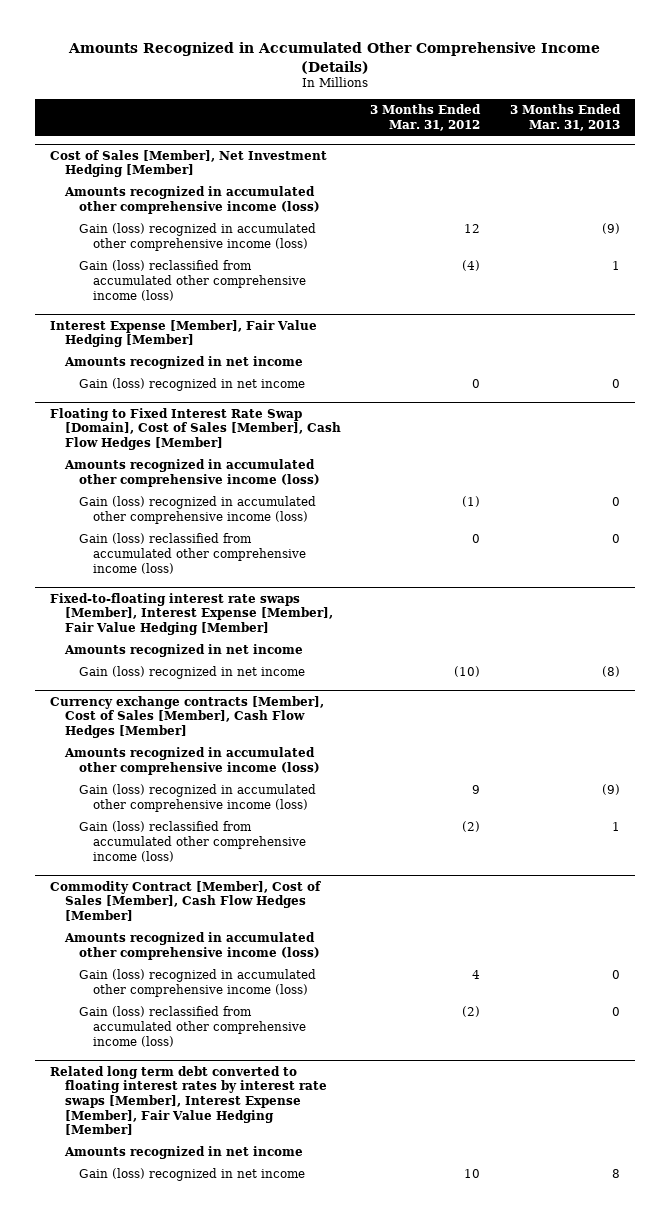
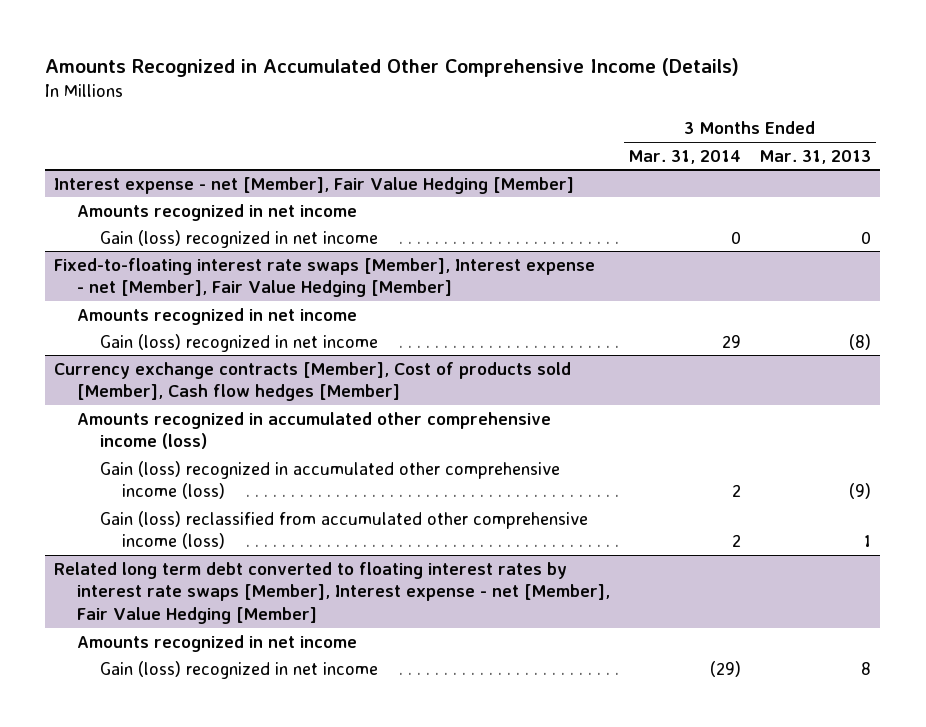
[370,104,482,132] 3 Months Ended Mar. 31, 2012 -> none
none -> [628,149,742,164] Mar. 31, 2014
[50,149,328,178] Cost of Sales [Member], Net Investment Hedging [Member] -> none
[63,186,321,215] Amounts recognized in accumulated other comprehensive income (loss) -> none
[79,223,317,252] Gain (loss) recognized in accumulated other comprehensive income (loss) -> none
[79,260,307,301] Gain (loss) reclassified from accumulated other comprehensive income (loss) -> none
[50,319,318,348] Interest Expense [Member], Fair Value Hedging [Member] -> [54,176,575,194] Interest expense - net [Member], Fair Value Hedging [Member]
[50,407,341,451] Floating to Fixed Interest Rate Swap [Domain], Cost of Sales [Member], Cash Flow Hedges [Member] -> none
[63,459,321,488] Amounts recognized in accumulated other comprehensive income (loss) -> none
[79,496,317,525] Gain (loss) recognized in accumulated other comprehensive income (loss) -> none
[79,533,307,574] Gain (loss) reclassified from accumulated other comprehensive income (loss) -> none
[50,592,333,636] Fixed-to-floating interest rate swaps [Member], Interest Expense [Member], Fair Value Hedging [Member] -> [54,257,596,298] Fixed-to-floating interest rate swaps [Member], Interest expense - net [Member], Fair Value Hedging [Member]
[50,695,325,739] Currency exchange contracts [Member], Cost of Sales [Member], Cash Flow Hedges [Member] -> [54,361,572,402] Currency exchange contracts [Member], Cost of products sold [Member], Cash flow hedges [Member]
[50,880,322,922] Commodity Contract [Member], Cost of Sales [Member], Cash Flow Hedges [Member] -> none
[63,932,321,961] Amounts recognized in accumulated other comprehensive income (loss) -> none
[79,969,317,998] Gain (loss) recognized in accumulated other comprehensive income (loss) -> none
[79,1006,307,1047] Gain (loss) reclassified from accumulated other comprehensive income (loss) -> none
[50,1065,327,1136] Related long term debt converted to floating interest rates by interest rate swaps [Member], Interest Expense [Member], Fair Value Hedging [Member] -> [54,561,611,625] Related long term debt converted to floating interest rates by interest rate swaps [Member], Interest expense - net [Member], Fair Value Hedging [Member]

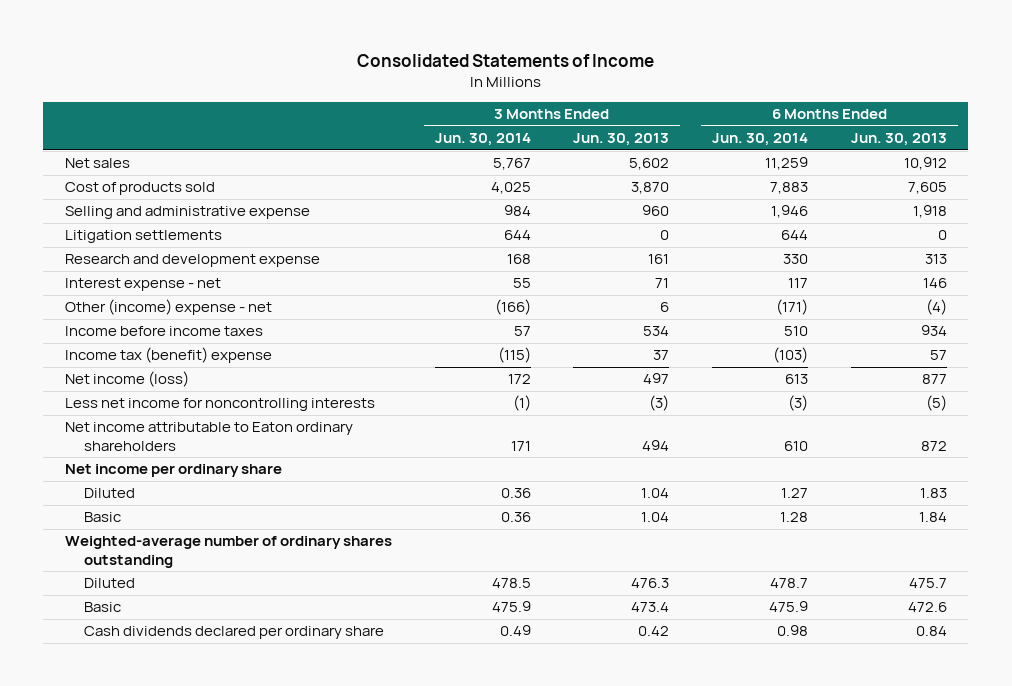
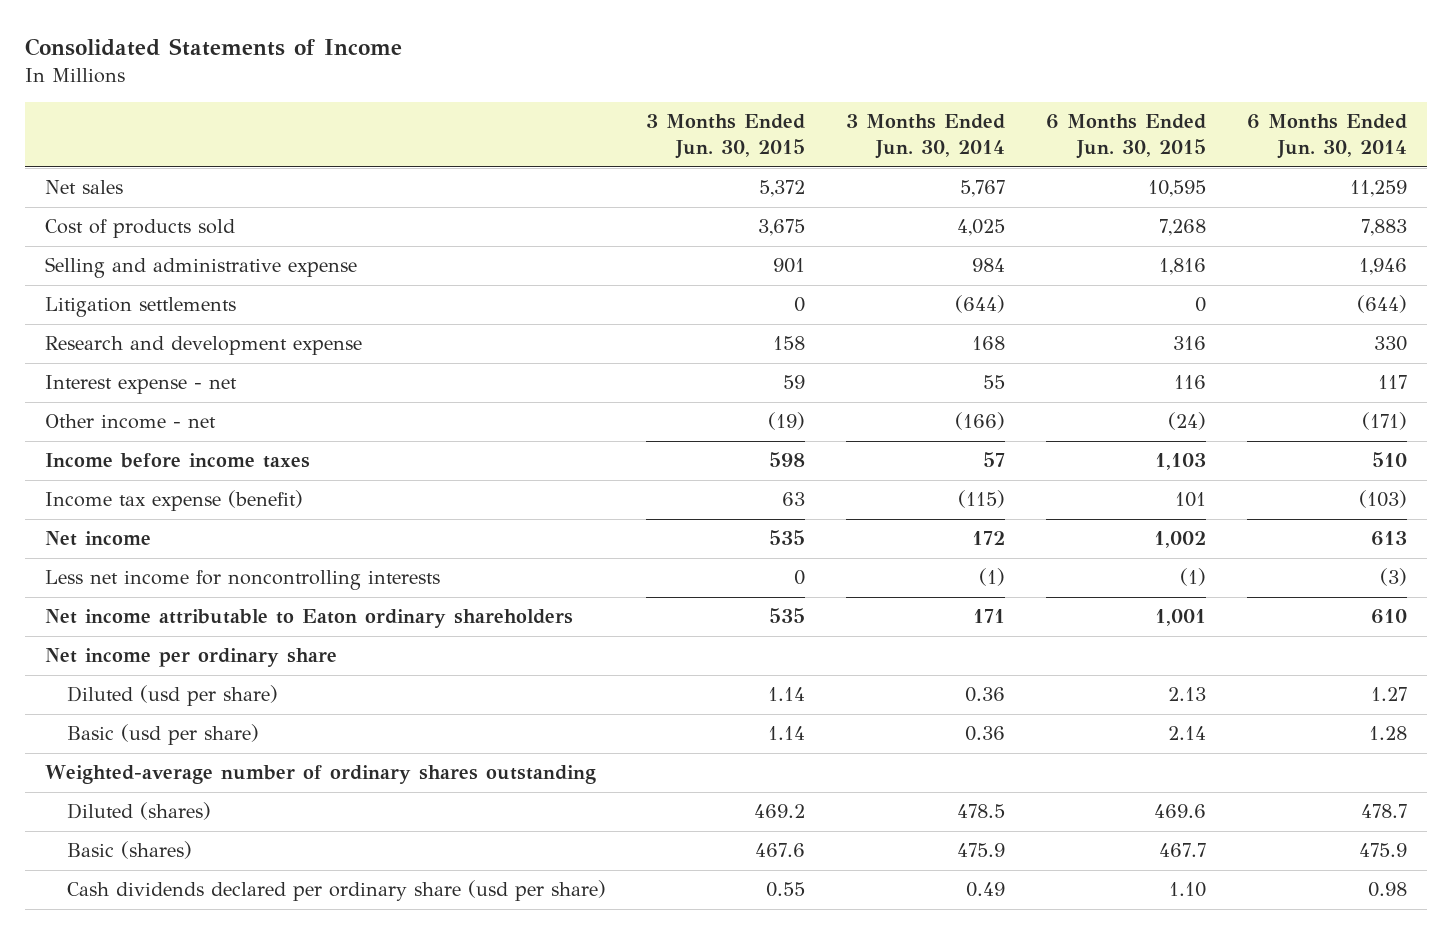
[573,133,670,147] Jun. 30, 2013 -> none
[850,133,947,147] Jun. 30, 2013 -> none
none -> [646,114,806,160] 3 Months Ended Jun. 30, 2015
none -> [1046,114,1207,160] 6 Months Ended Jun. 30, 2015
[503,230,531,241] 644 -> [955,295,1006,314] (644)
[781,230,809,241] 644 -> [1357,295,1408,314] (644)
[64,299,272,316] Other (income) expense - net -> [45,414,217,430] Other income - net
[64,347,272,364] Income tax (benefit) expense -> [45,490,304,512] Income tax expense (benefit)
[64,371,189,388] Net income (loss) -> [45,531,152,547] Net income
[84,488,136,499] Diluted -> [66,685,278,707] Diluted (usd per share)
[84,512,122,523] Basic -> [66,724,259,746] Basic (usd per share)
[84,578,136,589] Diluted -> [66,802,211,821] Diluted (shares)
[84,602,122,613] Basic -> [66,841,192,860] Basic (shares)
[84,626,385,640] Cash dividends declared per ordinary share -> [66,880,606,902] Cash dividends declared per ordinary share (usd per share)

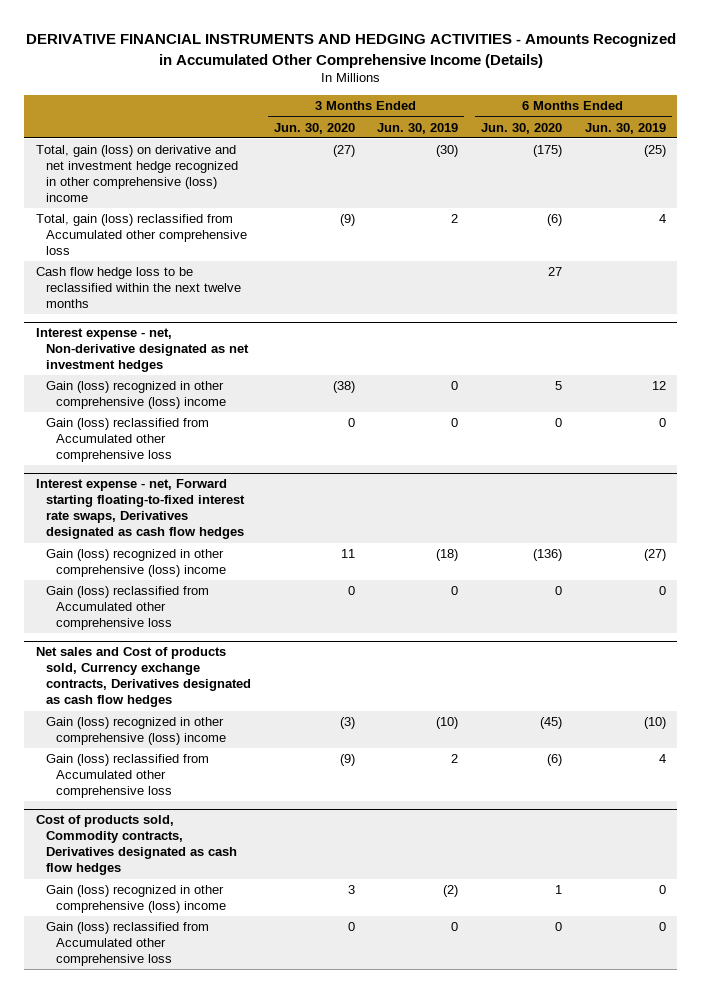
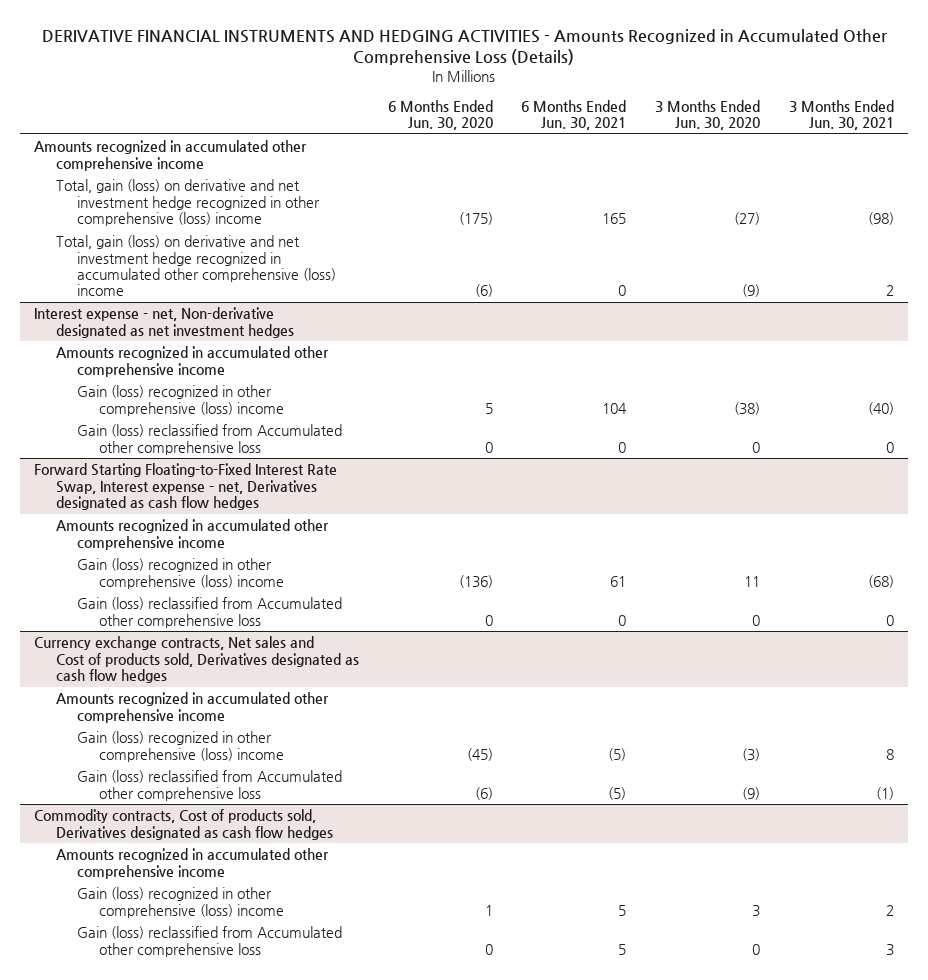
[25,33,676,68] DERIVATIVE FINANCIAL INSTRUMENTS AND HEDGING ACTIVITIES - Amounts Recognized in Accumulated Other Comprehensive Income (Details) -> [42,29,888,66] DERIVATIVE FINANCIAL INSTRUMENTS AND HEDGING ACTIVITIES - Amounts Recognized in Accumulated Other Comprehensive Loss (Details)
[377,122,459,134] Jun. 30, 2019 -> none
[584,122,666,134] Jun. 30, 2019 -> none
none -> [521,99,627,130] 6 Months Ended Jun. 30, 2021
none -> [788,99,894,130] 3 Months Ended Jun. 30, 2021
none -> [34,140,308,171] Amounts recognized in accumulated other comprehensive income
[35,267,241,309] Cash flow hedge loss to be reclassified within the next twelve months -> none
[35,214,247,256] Total, gain (loss) reclassified from Accumulated other comprehensive loss -> [55,235,337,297] Total, gain (loss) on derivative and net investment hedge recognized in accumulated other comprehensive (loss) income
none -> [55,346,329,377] Amounts recognized in accumulated other comprehensive income
[35,479,245,540] Interest expense - net, Forward starting floating-to-fixed interest rate swaps, Derivatives designated as cash flow hedges -> [34,463,338,510] Forward Starting Floating-to-Fixed Interest Rate Swap, Interest expense - net, Derivatives designated as cash flow hedges
none -> [55,519,329,550] Amounts recognized in accumulated other comprehensive income
[35,647,251,708] Net sales and Cost of products sold, Currency exchange contracts, Derivatives designated as cash flow hedges -> [34,636,359,683] Currency exchange contracts, Net sales and Cost of products sold, Derivatives designated as cash flow hedges
none -> [55,692,329,723] Amounts recognized in accumulated other comprehensive income
[35,815,237,876] Cost of products sold, Commodity contracts, Derivatives designated as cash flow hedges -> [34,809,333,840] Commodity contracts, Cost of products sold, Derivatives designated as cash flow hedges
none -> [55,848,329,879] Amounts recognized in accumulated other comprehensive income

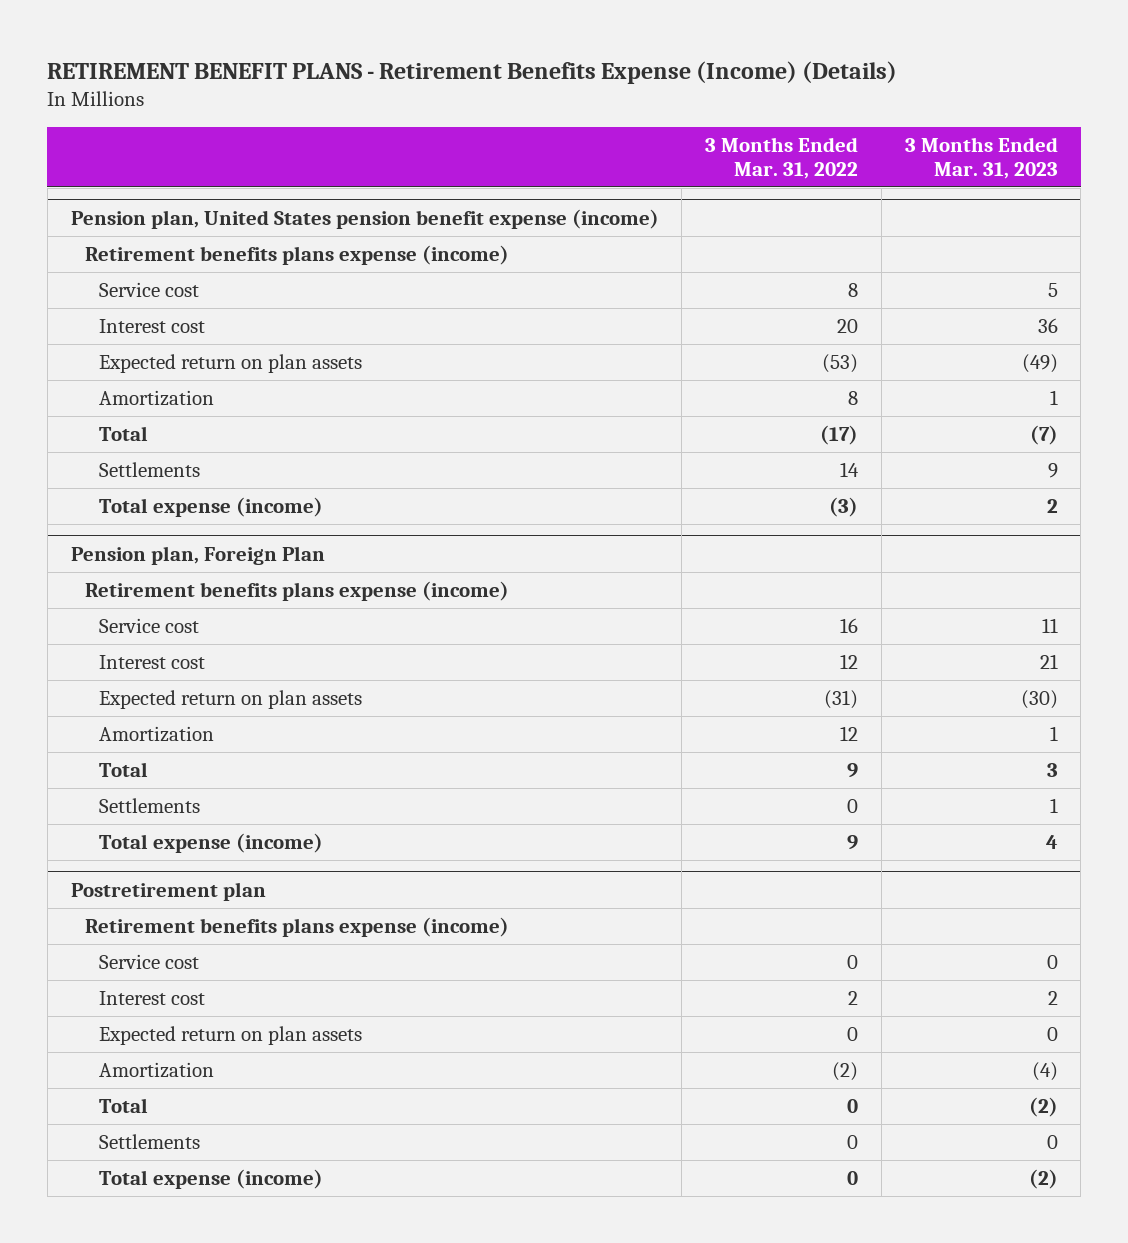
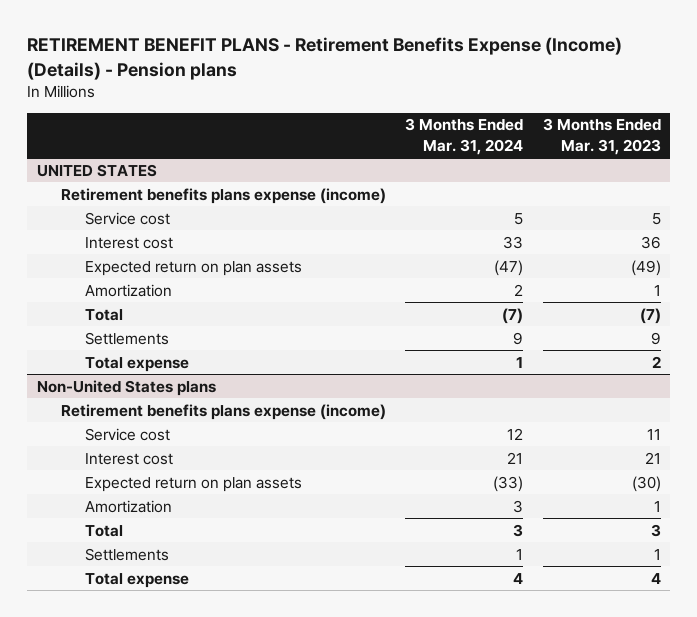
[47,61,898,85] RETIREMENT BENEFIT PLANS - Retirement Benefits Expense (Income) (Details) -> [26,37,622,80] RETIREMENT BENEFIT PLANS - Retirement Benefits Expense (Income) (Details) - Pension plans
[705,136,859,179] 3 Months Ended Mar. 31, 2022 -> none
none -> [405,118,524,155] 3 Months Ended Mar. 31, 2024
[70,208,659,229] Pension plan, United States pension benefit expense (income) -> none
none -> [36,163,157,177] UNITED STATES
[70,545,325,565] Pension plan, Foreign Plan -> none
[99,496,324,517] Total expense (income) -> [85,356,190,372] Total expense
none -> [36,379,216,396] Non-United States plans
[70,881,266,901] Postretirement plan -> none
[85,916,510,937] Retirement benefits plans expense (income) -> none
[99,953,200,969] Service cost -> none
[99,990,206,1005] Interest cost -> none
[99,1025,363,1045] Expected return on plan assets -> none
[99,1061,215,1078] Amortization -> none
[99,1097,149,1113] Total -> none
[99,1133,201,1149] Settlements -> none
[99,1168,324,1189] Total expense (income) -> none
[99,832,324,853] Total expense (income) -> [85,572,190,588] Total expense

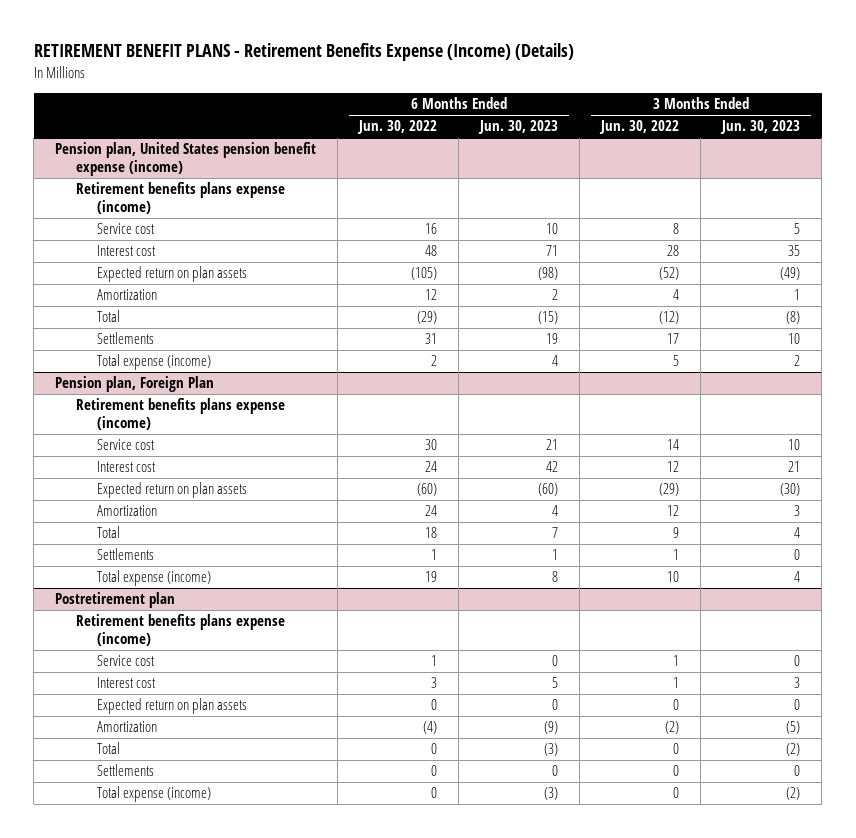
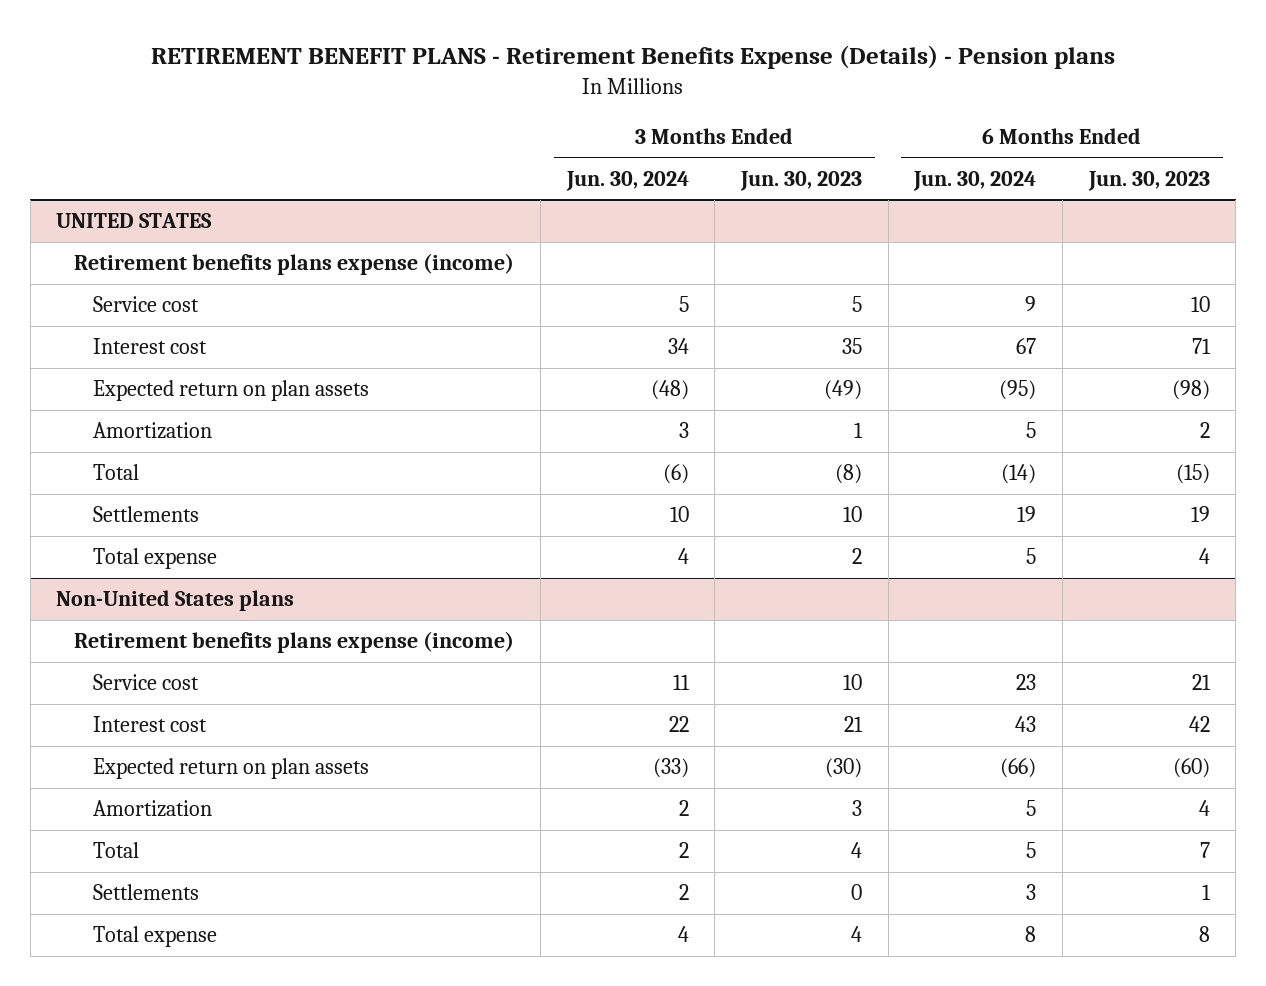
[33,43,574,62] RETIREMENT BENEFIT PLANS - Retirement Benefits Expense (Income) (Details) -> [151,45,1116,70] RETIREMENT BENEFIT PLANS - Retirement Benefits Expense (Details) - Pension plans
[357,120,438,135] Jun. 30, 2022 -> none
[599,120,680,135] Jun. 30, 2022 -> none
none -> [565,170,689,191] Jun. 30, 2024
none -> [913,170,1037,191] Jun. 30, 2024
[55,142,317,177] Pension plan, United States pension benefit expense (income) -> none
none -> [56,213,213,229] UNITED STATES
[55,376,215,393] Pension plan, Foreign Plan -> none
[97,354,212,371] Total expense (income) -> [92,548,217,570] Total expense
none -> [56,590,295,612] Non-United States plans
[55,592,176,609] Postretirement plan -> none
[76,614,286,647] Retirement benefits plans expense (income) -> none
[97,655,156,667] Service cost -> none
[97,677,157,689] Interest cost -> none
[97,698,248,715] Expected return on plan assets -> none
[97,721,158,733] Amortization -> none
[97,742,121,755] Total -> none
[97,764,155,777] Settlements -> none
[97,786,212,803] Total expense (income) -> none
[97,570,212,587] Total expense (income) -> [92,926,217,948] Total expense

